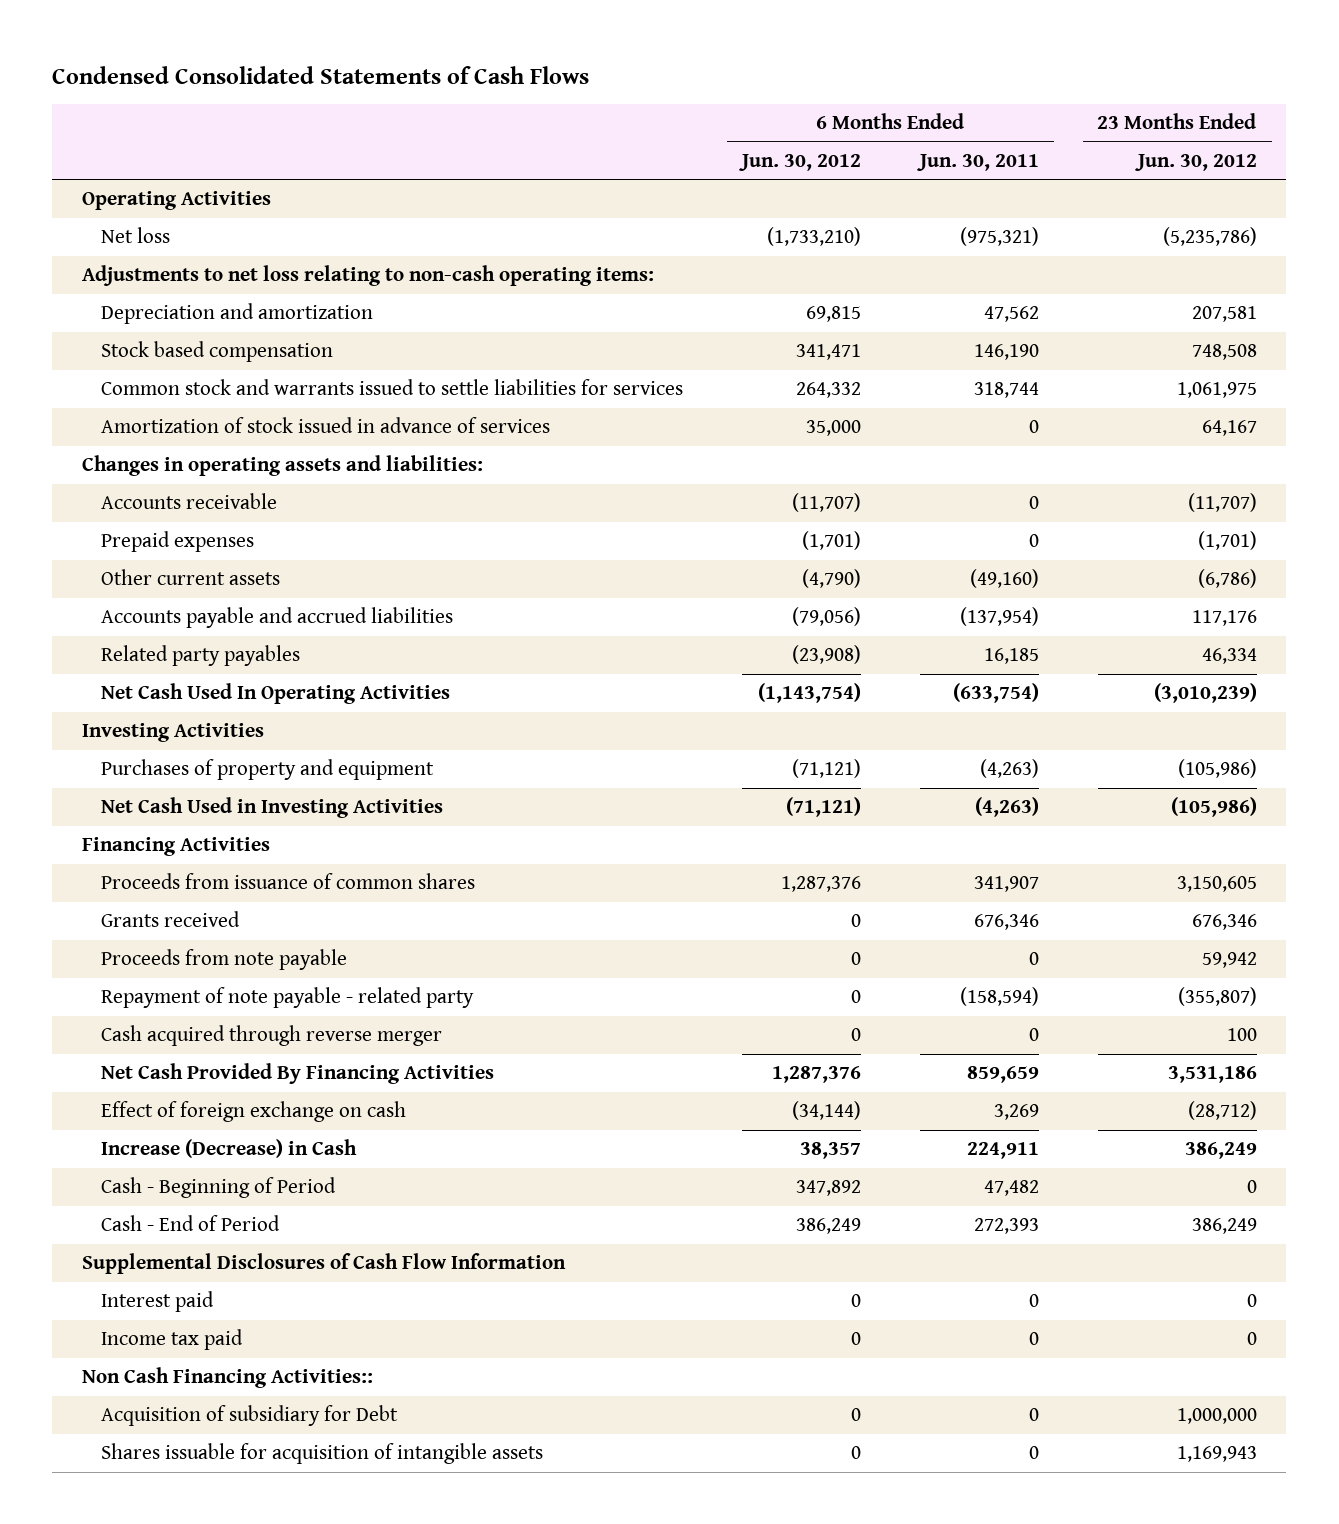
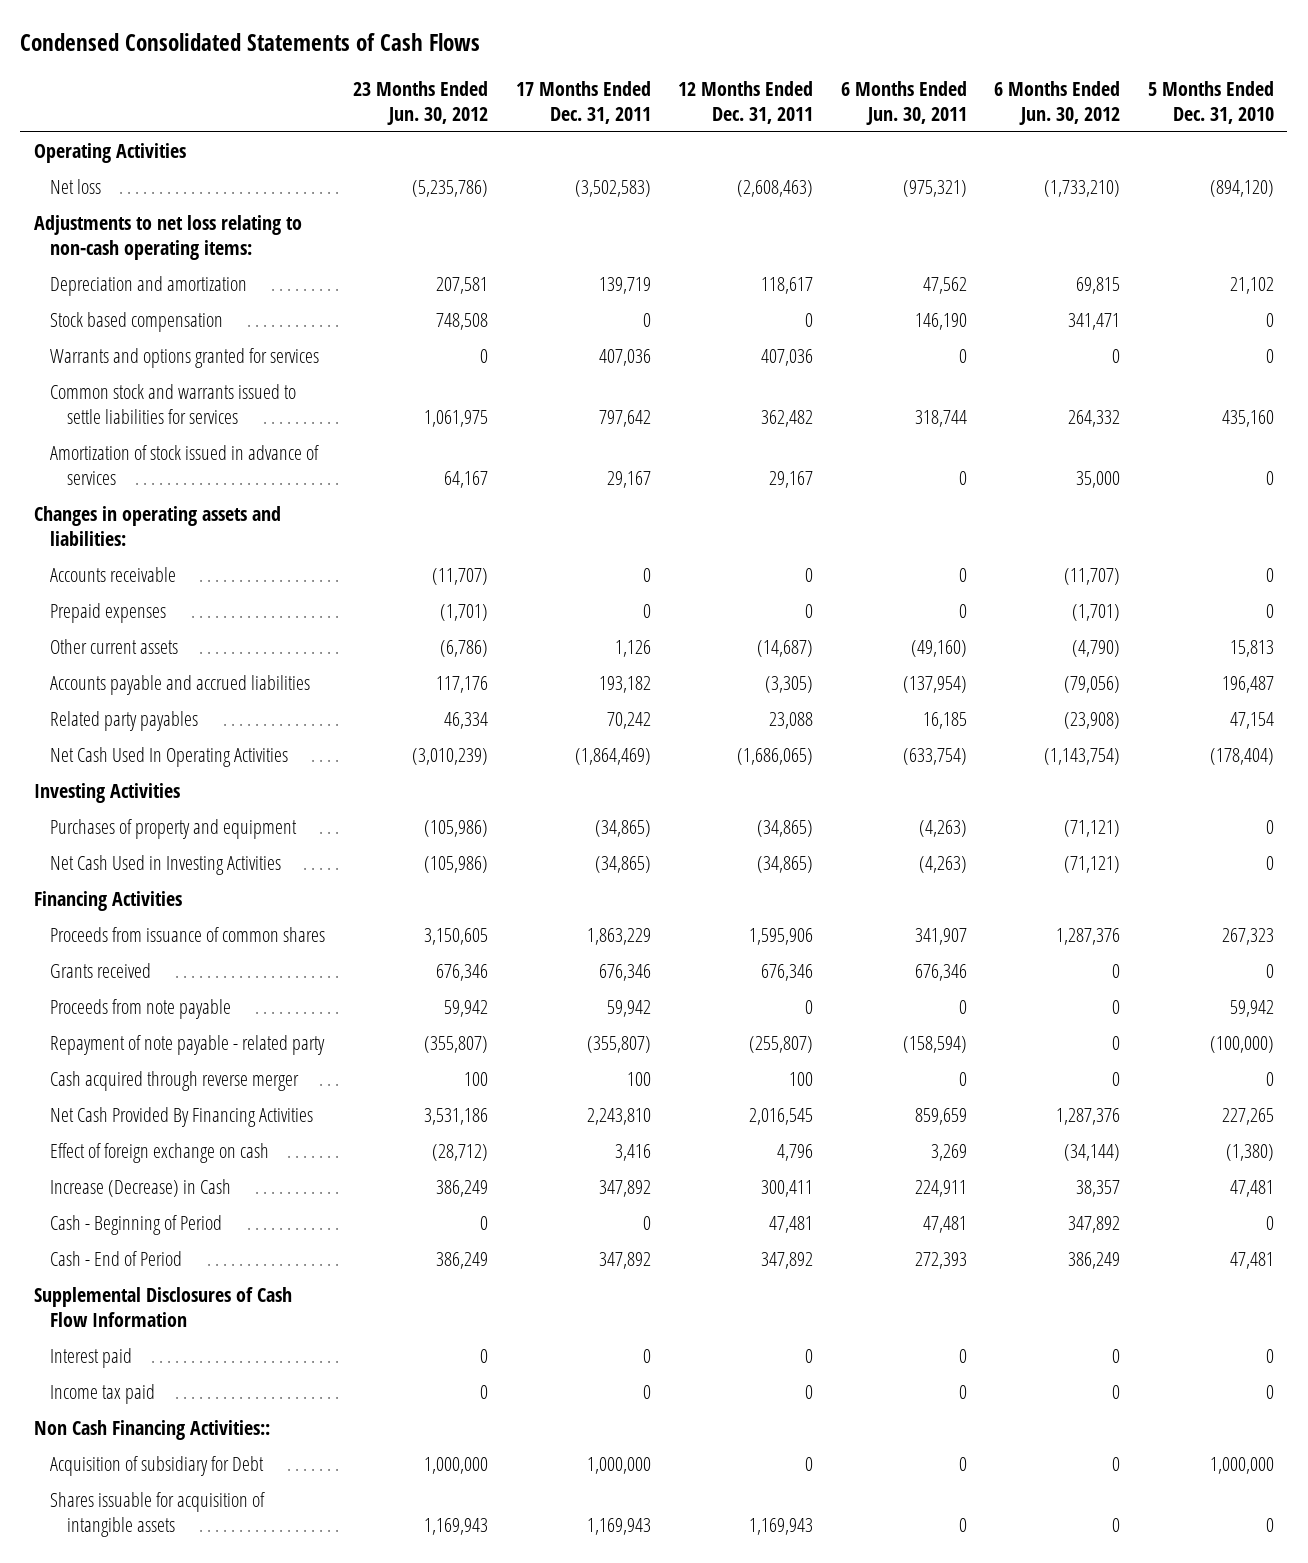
none -> [515,80,651,124] 17 Months Ended Dec. 31, 2011
none -> [678,80,814,124] 12 Months Ended Dec. 31, 2011
none -> [1147,80,1274,124] 5 Months Ended Dec. 31, 2010
none -> [50,348,320,369] Warrants and options granted for services
[983,1180,1039,1197] 47,482 -> [922,1216,967,1234] 47,481

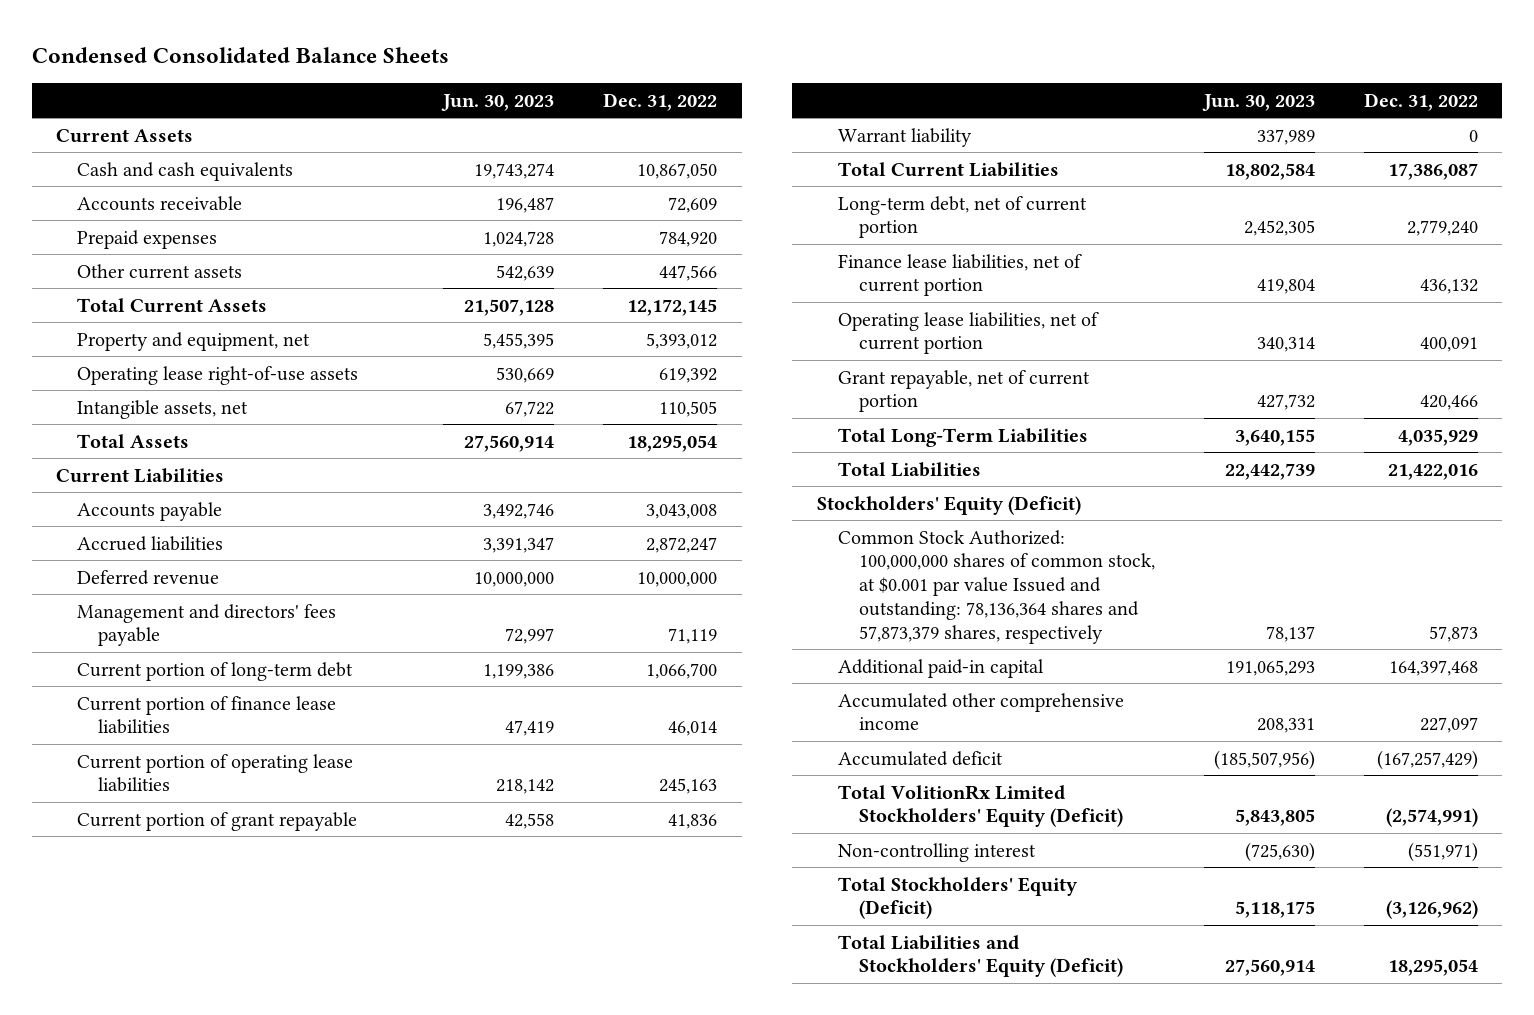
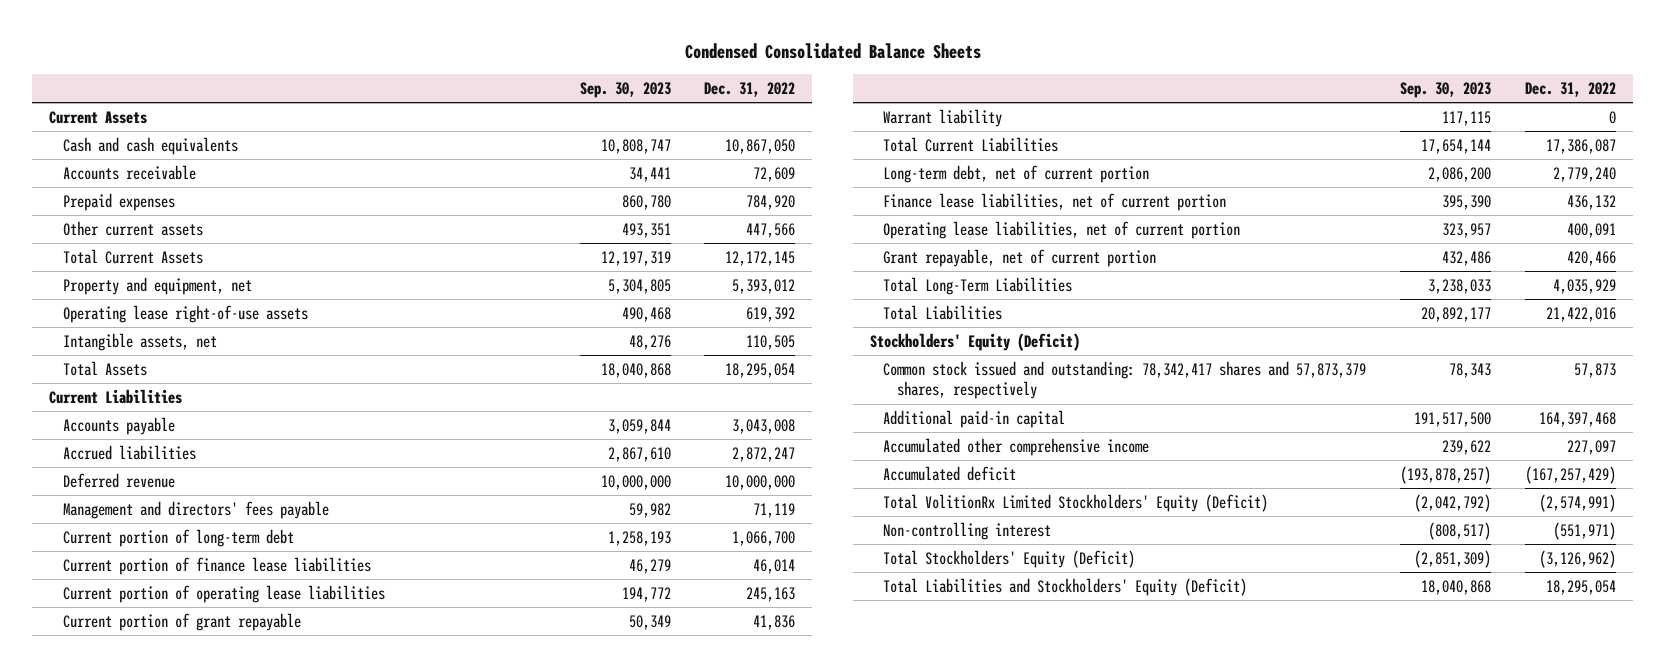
[441,93,555,111] Jun. 30, 2023 -> none
none -> [579,81,671,98] Sep. 30, 2023
[837,529,1155,645] Common Stock Authorized: 100,000,000 shares of common stock, at $0.001 par value Issued and outstanding: 78,136,364 shares and 57,873,379 shares, respectively -> [883,360,1367,400] Common stock issued and outstanding: 78,342,417 shares and 57,873,379 shares, respectively

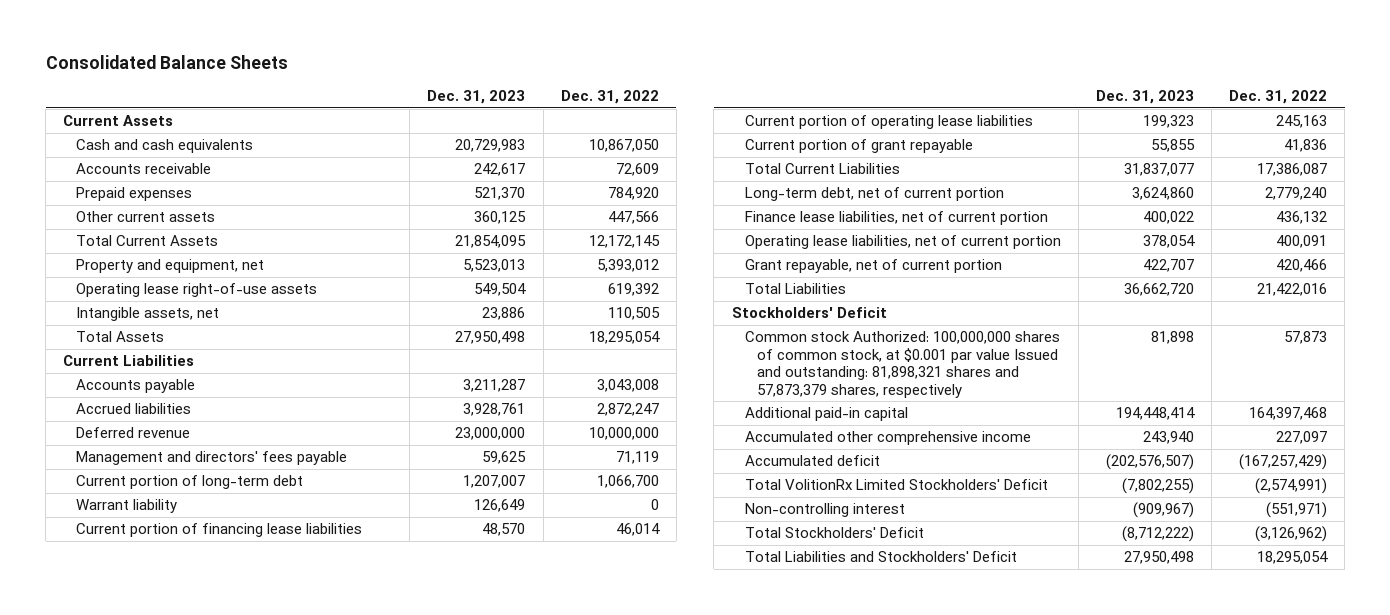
[684,42,981,59] Condensed Consolidated Balance Sheets -> [45,54,288,69] Consolidated Balance Sheets
[579,81,671,98] Sep. 30, 2023 -> none
none -> [427,90,526,105] Dec. 31, 2023
[883,108,1003,127] Warrant liability -> [76,499,178,514] Warrant liability
[62,556,371,575] Current portion of finance lease liabilities -> [76,523,363,538] Current portion of financing lease liabilities
[883,276,1073,295] Total Long-Term Liabilities -> none
[869,332,1080,351] Stockholders' Equity (Deficit) -> [731,307,887,319] Stockholders' Deficit
[883,360,1367,400] Common stock issued and outstanding: 78,342,417 shares and 57,873,379 shares, respectively -> [744,331,1060,398] Common stock Authorized: 100,000,000 shares of common stock, at $0.001 par value Issued and outstanding: 81,898,321 shares and 57,873,379 shares, respectively
[883,493,1269,512] Total VolitionRx Limited Stockholders' Equity (Deficit) -> [744,479,1048,491] Total VolitionRx Limited Stockholders' Deficit
[883,549,1136,568] Total Stockholders' Equity (Deficit) -> [744,527,924,539] Total Stockholders' Deficit
[883,577,1248,596] Total Liabilities and Stockholders' Equity (Deficit) -> [744,551,1017,563] Total Liabilities and Stockholders' Deficit

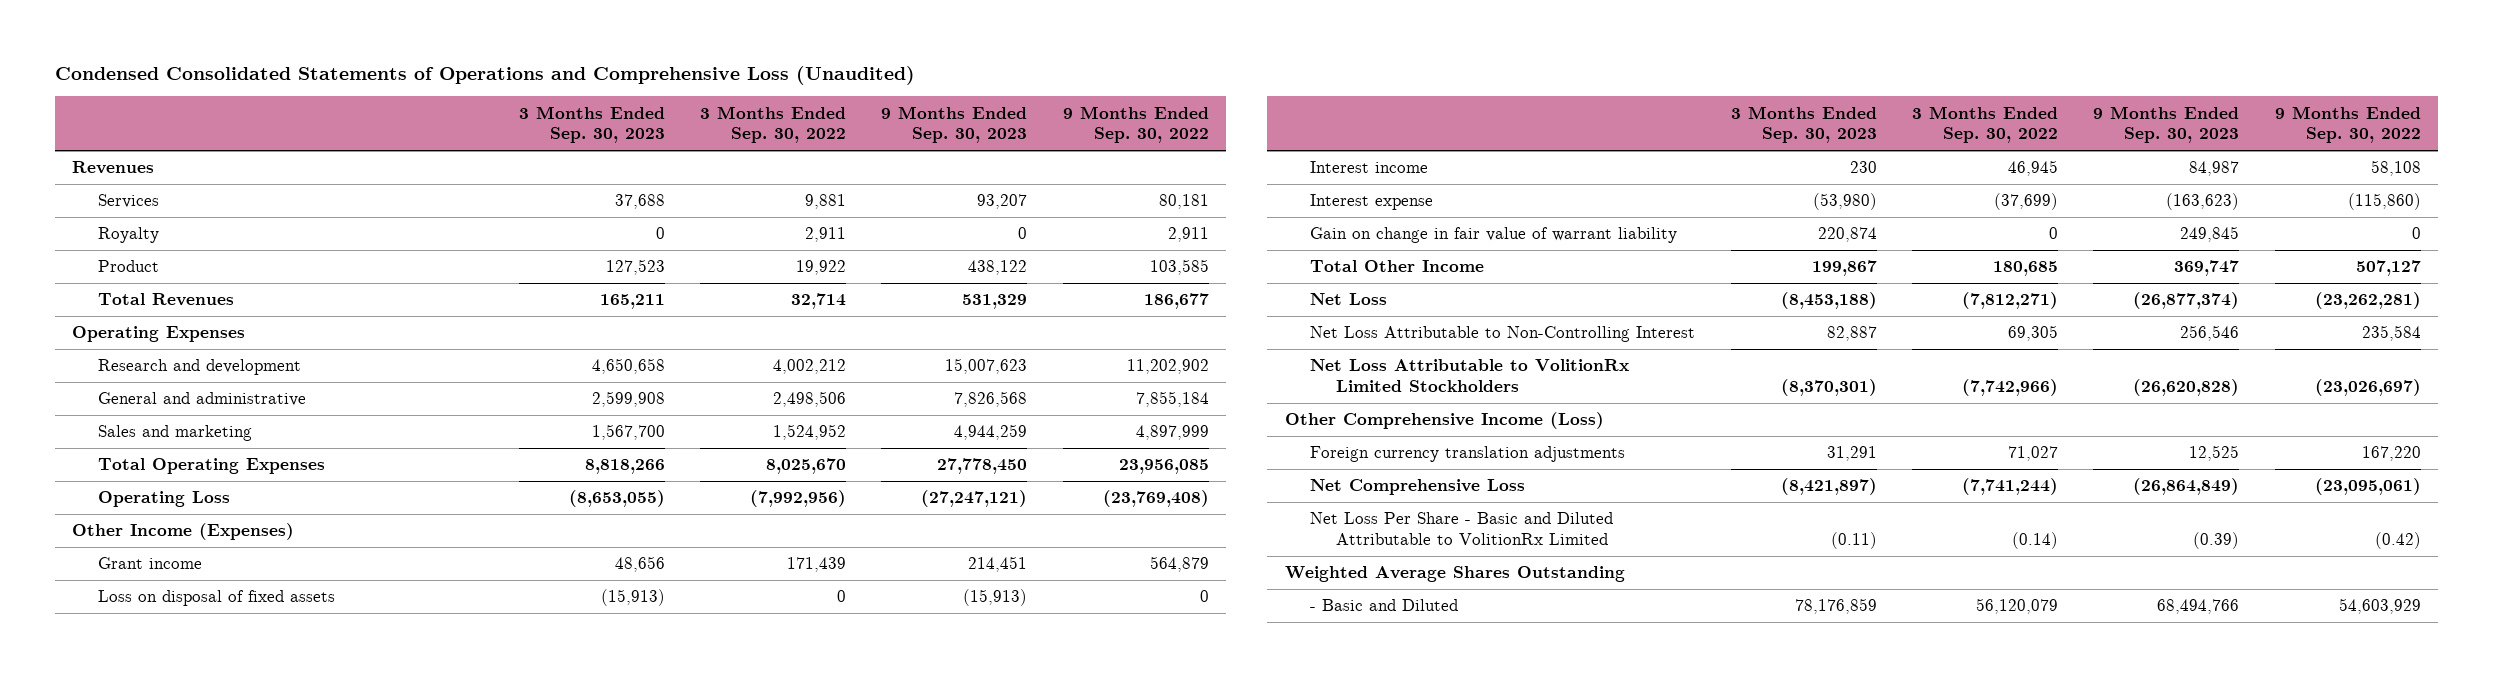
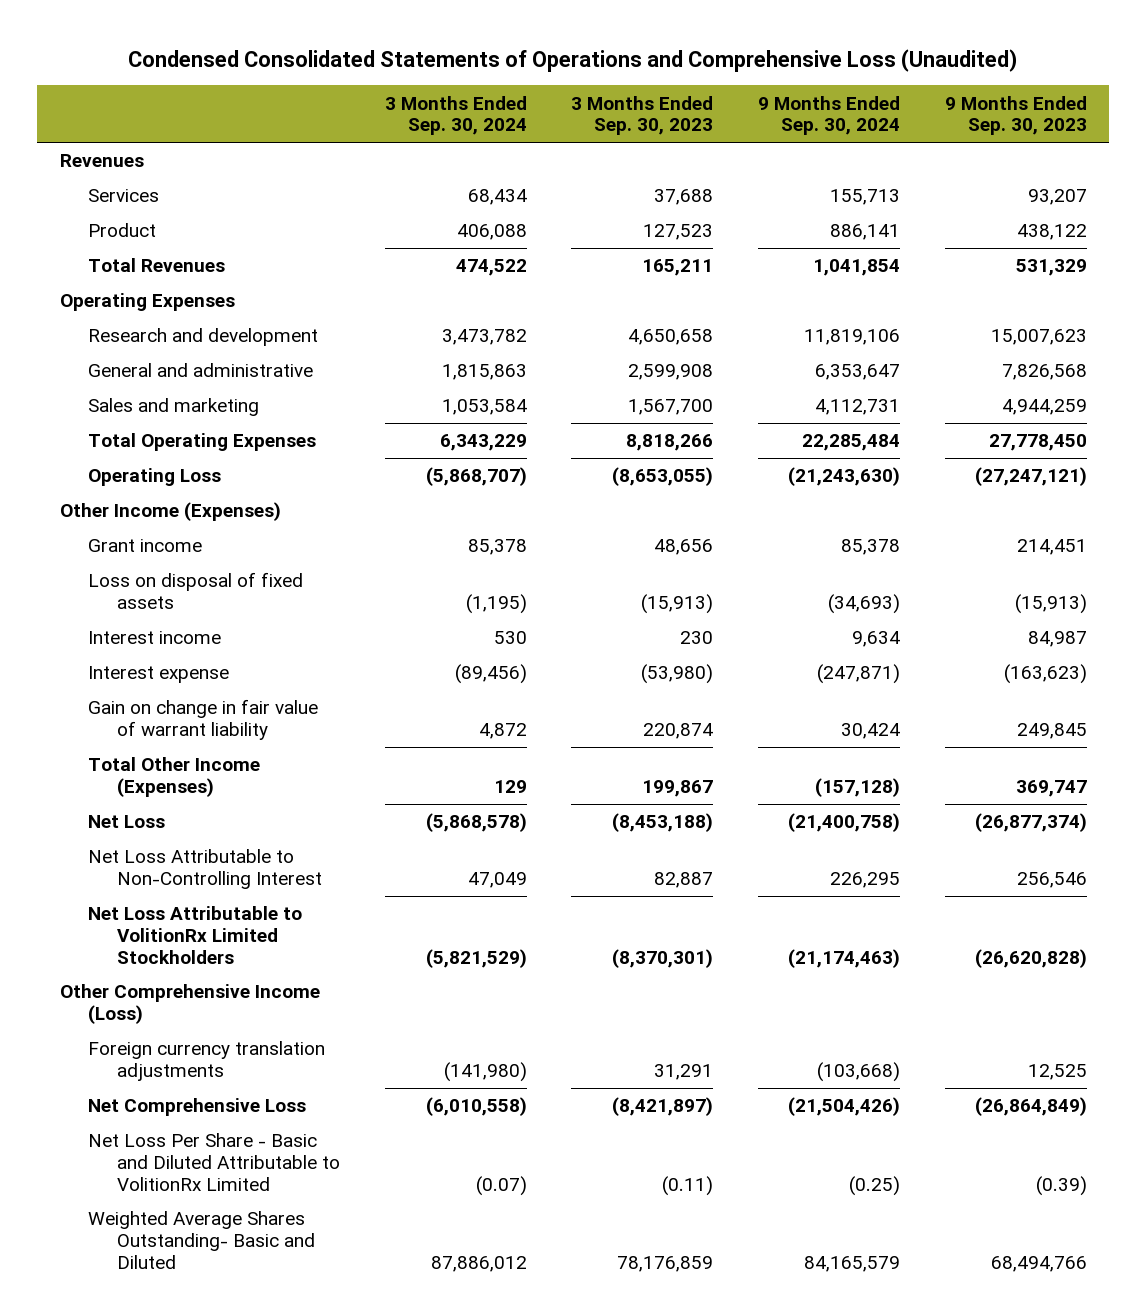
[699,105,846,144] 3 Months Ended Sep. 30, 2022 -> none
[1062,105,1209,144] 9 Months Ended Sep. 30, 2022 -> none
none -> [384,95,527,136] 3 Months Ended Sep. 30, 2024
none -> [758,95,901,136] 9 Months Ended Sep. 30, 2024
[98,227,160,244] Royalty -> none
[1310,260,1485,273] Total Other Income -> [88,757,261,797] Total Other Income (Expenses)
[1284,566,1625,583] Weighted Average Shares Outstanding -> none
[1310,599,1459,612] - Basic and Diluted -> [88,1211,315,1269] Weighted Average Shares Outstanding- Basic and Diluted

